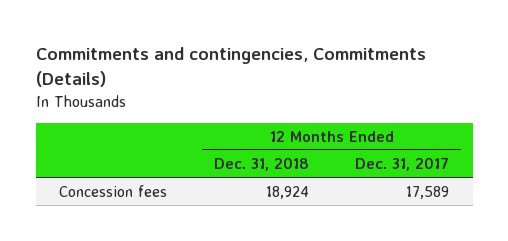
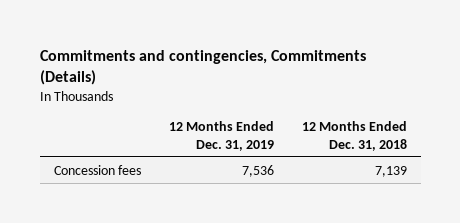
[355,156,450,171] Dec. 31, 2017 -> none
none -> [168,121,274,151] 12 Months Ended Dec. 31, 2019
[265,186,309,200] 18,924 -> [374,165,407,177] 7,139

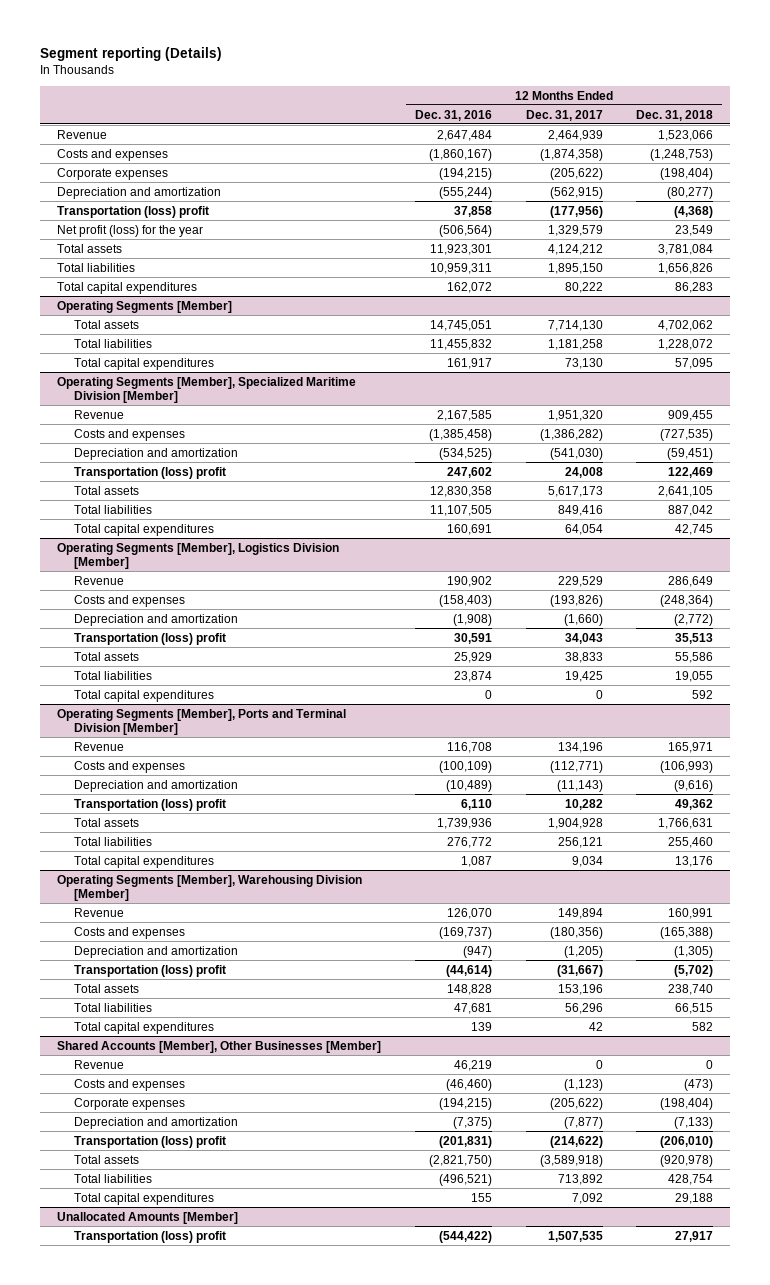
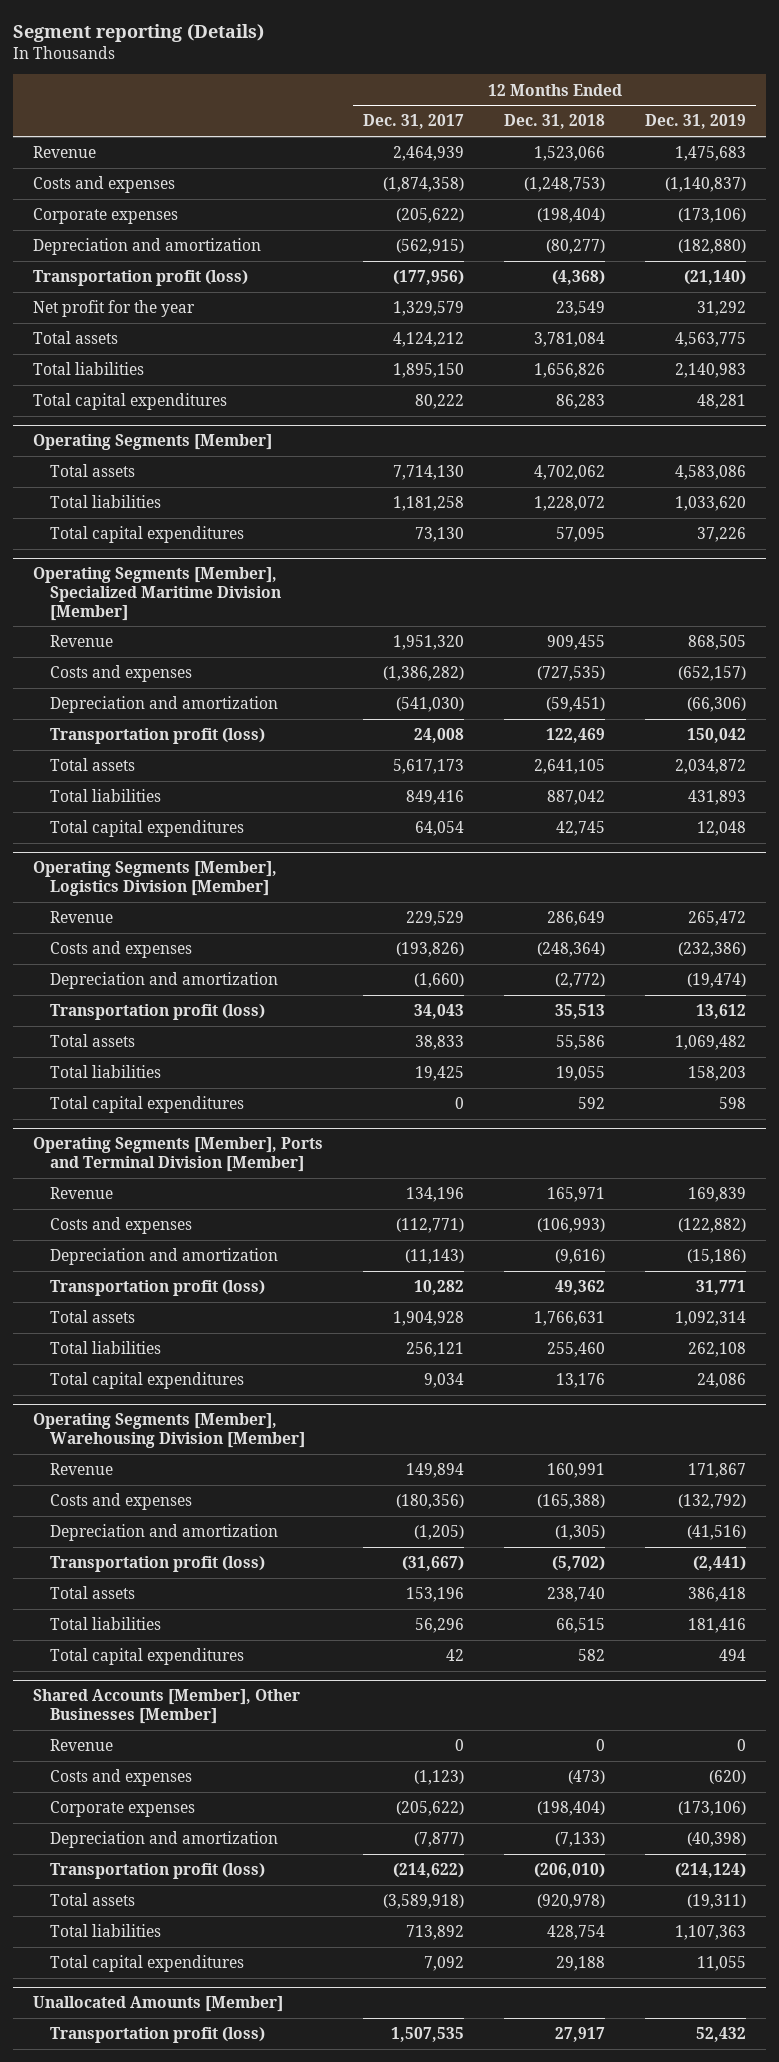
[414,109,492,121] Dec. 31, 2016 -> none
none -> [645,114,747,130] Dec. 31, 2019
[56,205,209,218] Transportation (loss) profit -> [33,270,249,287] Transportation profit (loss)
[56,224,203,237] Net profit (loss) for the year -> [33,300,196,318] Net profit for the year
[74,466,227,479] Transportation (loss) profit -> [49,728,265,745] Transportation profit (loss)
[74,632,227,645] Transportation (loss) profit -> [49,1004,265,1021] Transportation profit (loss)
[74,798,227,811] Transportation (loss) profit -> [49,1280,265,1297] Transportation profit (loss)
[74,964,227,977] Transportation (loss) profit -> [49,1556,265,1573] Transportation profit (loss)
[74,1135,227,1148] Transportation (loss) profit -> [49,1863,265,1880] Transportation profit (loss)
[74,1230,227,1243] Transportation (loss) profit -> [49,2027,265,2044] Transportation profit (loss)

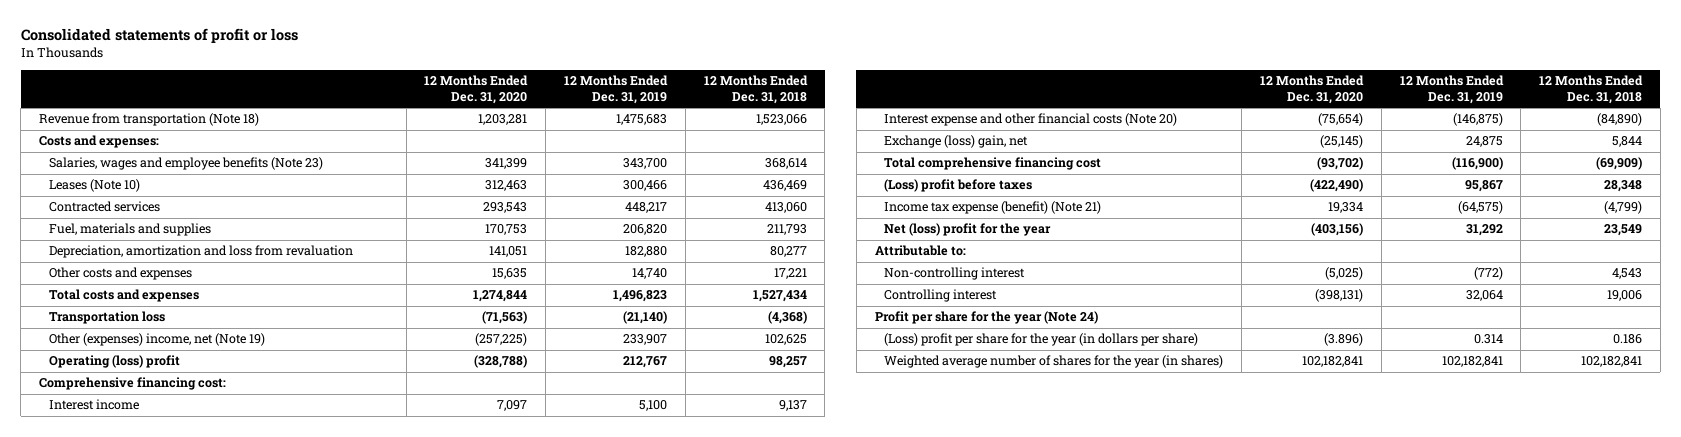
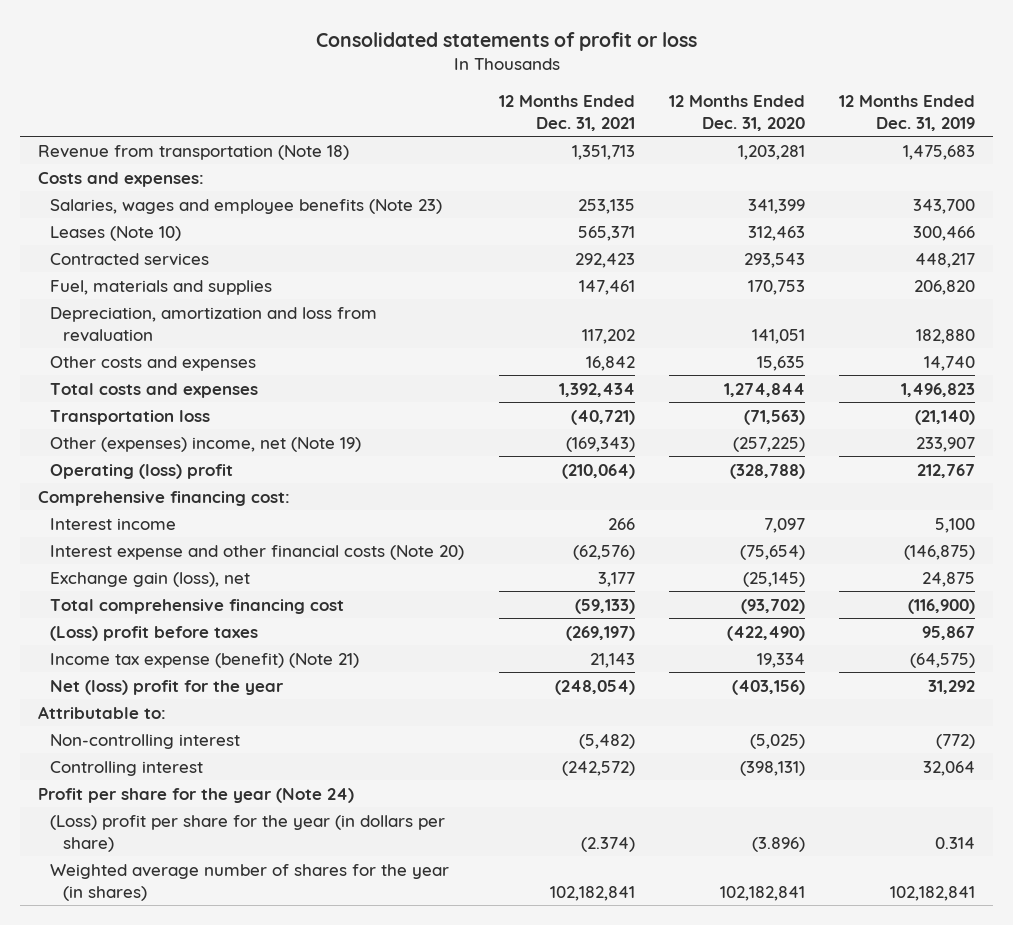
[703,75,808,104] 12 Months Ended Dec. 31, 2018 -> none
none -> [498,94,635,131] 12 Months Ended Dec. 31, 2021
[884,135,1029,149] Exchange (loss) gain, net -> [50,571,251,587] Exchange gain (loss), net

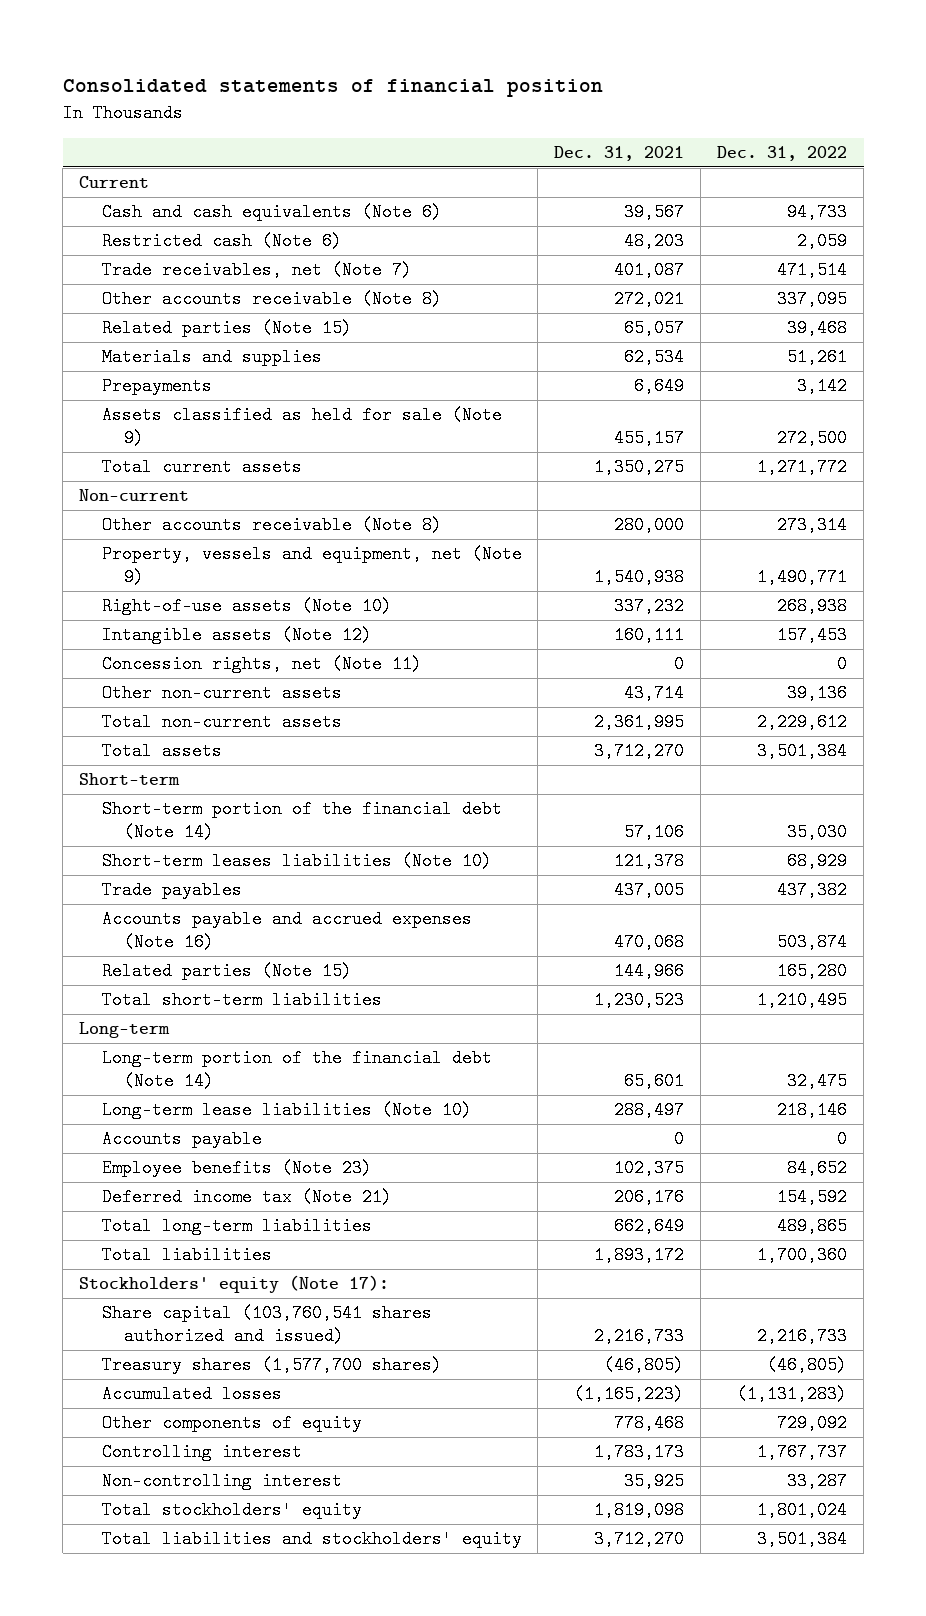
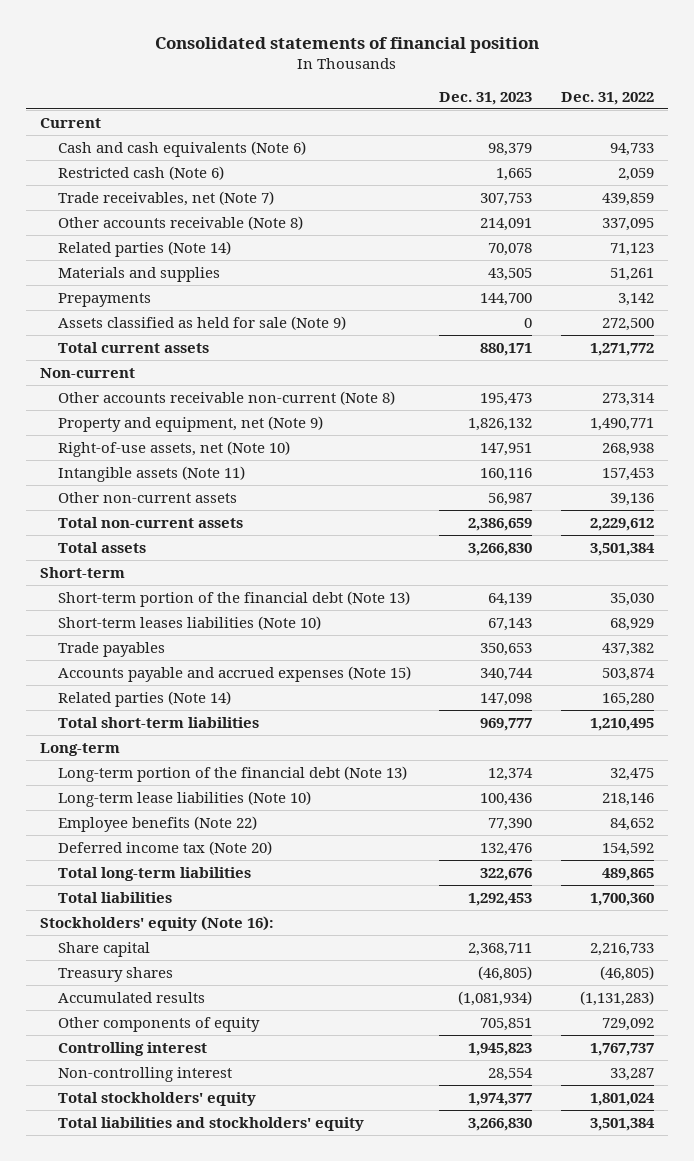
[554,145,685,161] Dec. 31, 2021 -> none
none -> [439,91,533,105] Dec. 31, 2023
[777,261,848,280] 471,514 -> [602,192,655,206] 439,859
[101,319,352,338] Related parties (Note 15) -> [57,240,231,257] Related parties (Note 14)
[787,319,848,338] 39,468 -> [610,242,655,256] 71,123
[101,655,422,674] Concession rights, net (Note 11) -> none
[101,516,442,535] Other accounts receivable (Note 8) -> [57,390,395,405] Other accounts receivable non-current (Note 8)
[101,545,522,587] Property, vessels and equipment, net (Note 9) -> [57,415,323,432] Property and equipment, net (Note 9)
[101,597,392,616] Right-of-use assets (Note 10) -> [57,440,290,457] Right-of-use assets, net (Note 10)
[101,626,372,645] Intangible assets (Note 12) -> [57,465,245,482] Intangible assets (Note 11)
[101,800,502,842] Short-term portion of the financial debt (Note 14) -> [57,590,410,607] Short-term portion of the financial debt (Note 13)
[101,910,472,952] Accounts payable and accrued expenses (Note 16) -> [57,665,411,682] Accounts payable and accrued expenses (Note 15)
[101,962,352,981] Related parties (Note 15) -> [57,690,231,707] Related parties (Note 14)
[101,1049,492,1091] Long-term portion of the financial debt (Note 14) -> [57,765,407,782] Long-term portion of the financial debt (Note 13)
[101,1130,262,1149] Accounts payable -> none
[101,1159,372,1178] Employee benefits (Note 23) -> [57,815,257,832] Employee benefits (Note 22)
[101,1188,392,1207] Deferred income tax (Note 21) -> [57,840,272,855] Deferred income tax (Note 20)
[79,1275,390,1294] Stockholders' equity (Note 17): -> [39,915,274,931] Stockholders' equity (Note 16):
[101,1304,432,1346] Share capital (103,760,541 shares authorized and issued) -> [57,941,150,957] Share capital
[101,1356,442,1375] Treasury shares (1,577,700 shares) -> [57,966,173,982] Treasury shares
[101,1385,282,1404] Accumulated losses -> [57,991,205,1003] Accumulated results

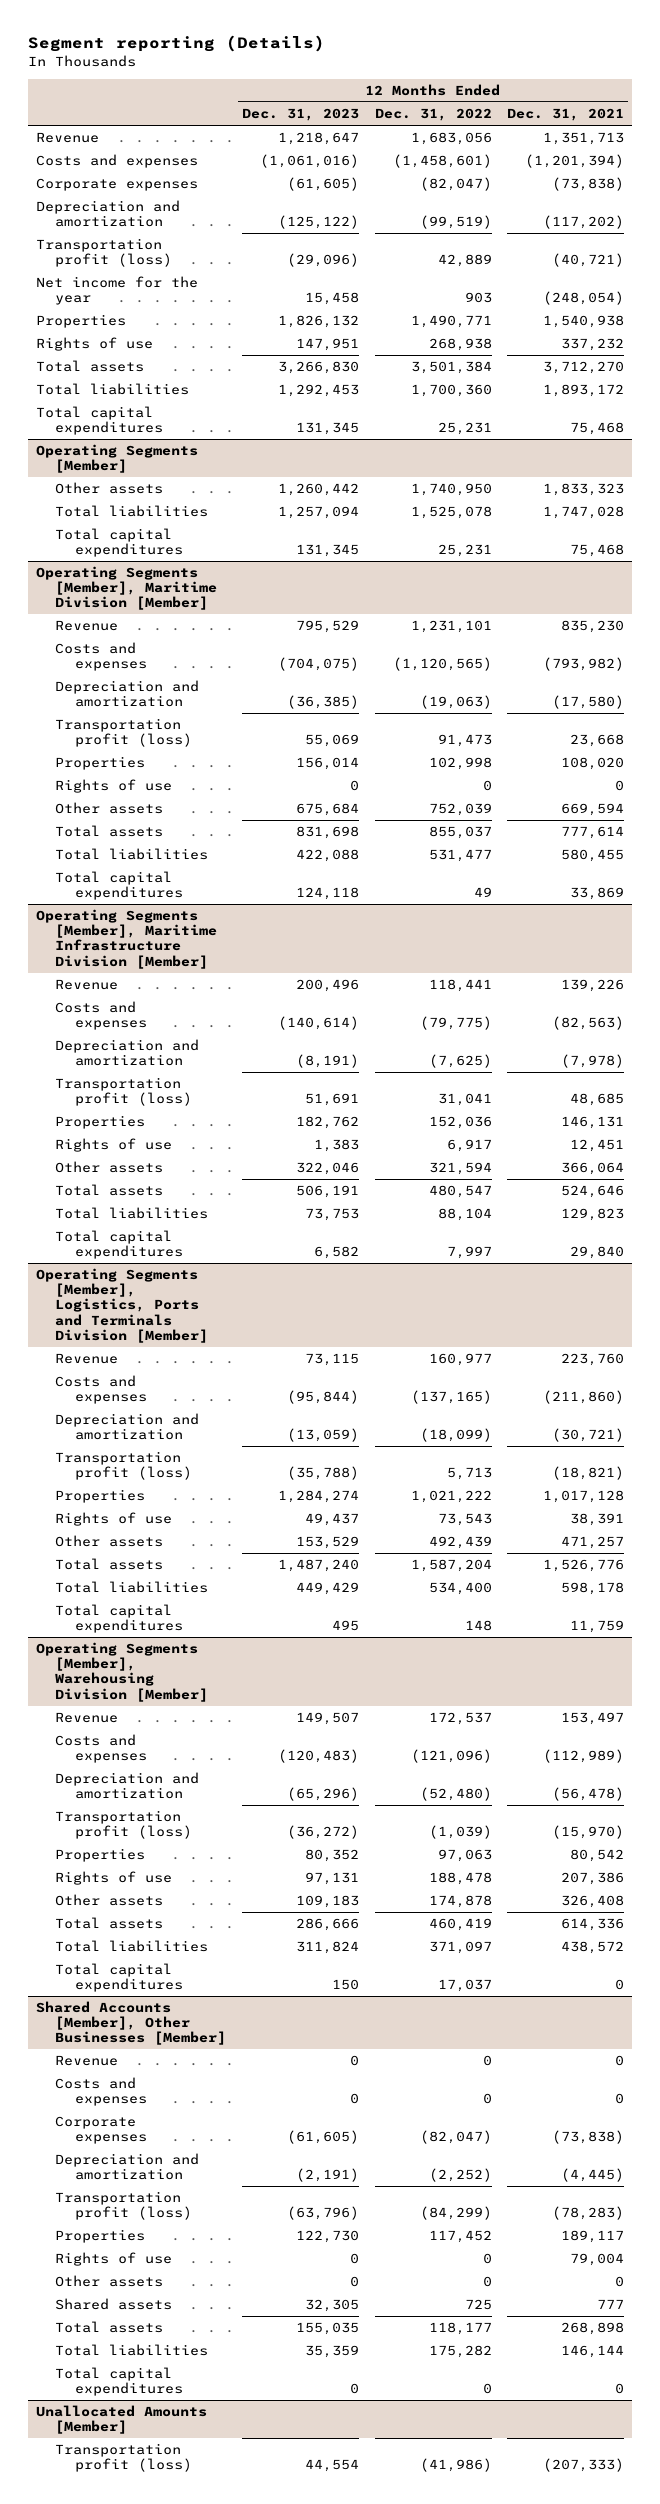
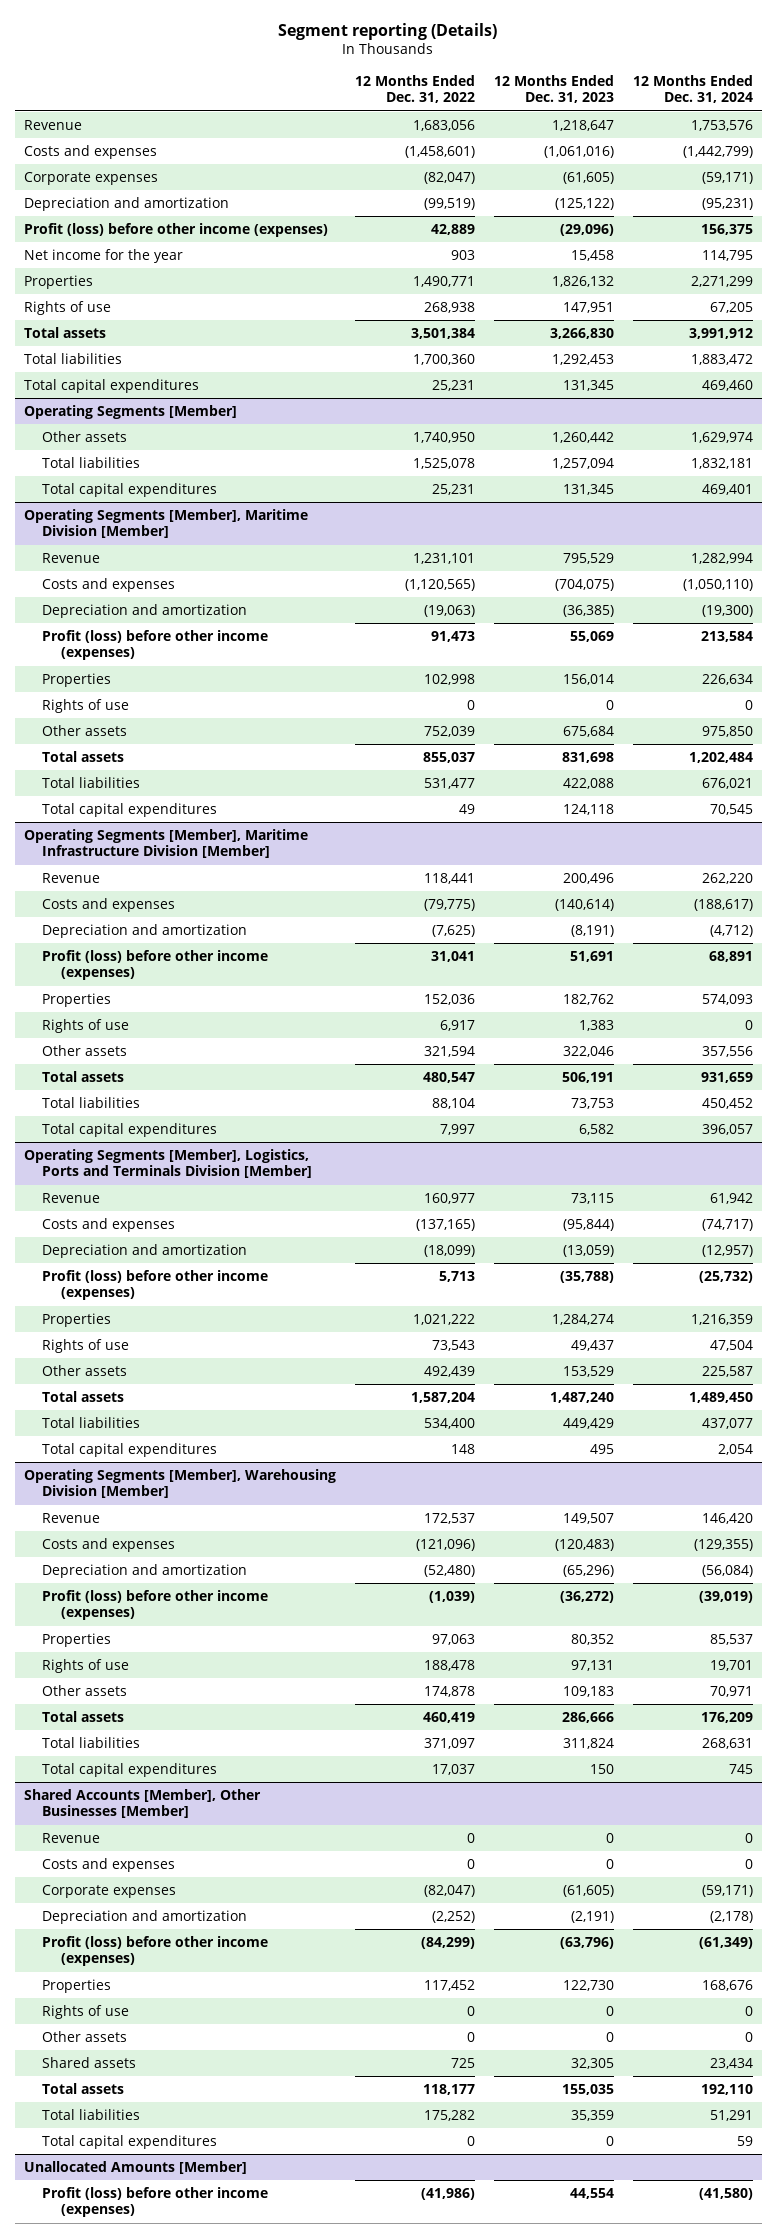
[507,107,625,121] Dec. 31, 2021 -> none
none -> [632,75,753,104] 12 Months Ended Dec. 31, 2024
[35,238,173,268] Transportation profit (loss) -> [23,223,328,238] Profit (loss) before other income (expenses)
[55,718,192,748] Transportation profit (loss) -> [42,630,269,661] Profit (loss) before other income (expenses)
[55,1077,192,1107] Transportation profit (loss) -> [42,950,269,981] Profit (loss) before other income (expenses)
[55,1451,192,1481] Transportation profit (loss) -> [42,1270,269,1301] Profit (loss) before other income (expenses)
[55,1810,192,1840] Transportation profit (loss) -> [42,1590,269,1621] Profit (loss) before other income (expenses)
[55,2191,192,2221] Transportation profit (loss) -> [42,1936,269,1967] Profit (loss) before other income (expenses)
[55,2443,192,2473] Transportation profit (loss) -> [42,2187,269,2218] Profit (loss) before other income (expenses)

